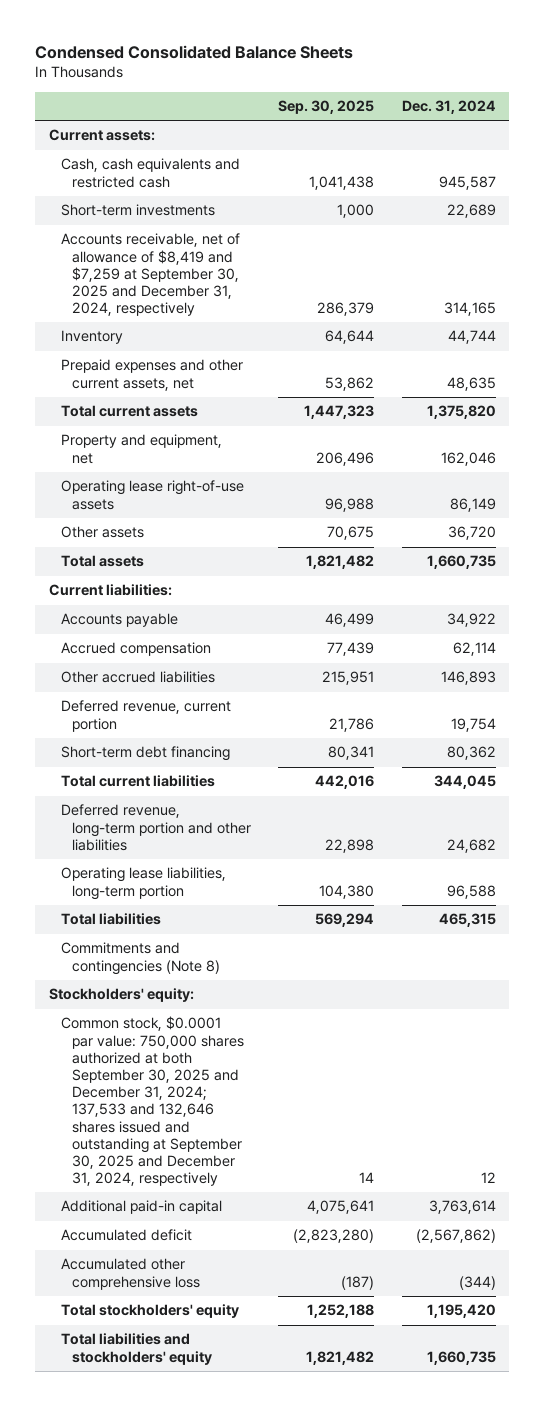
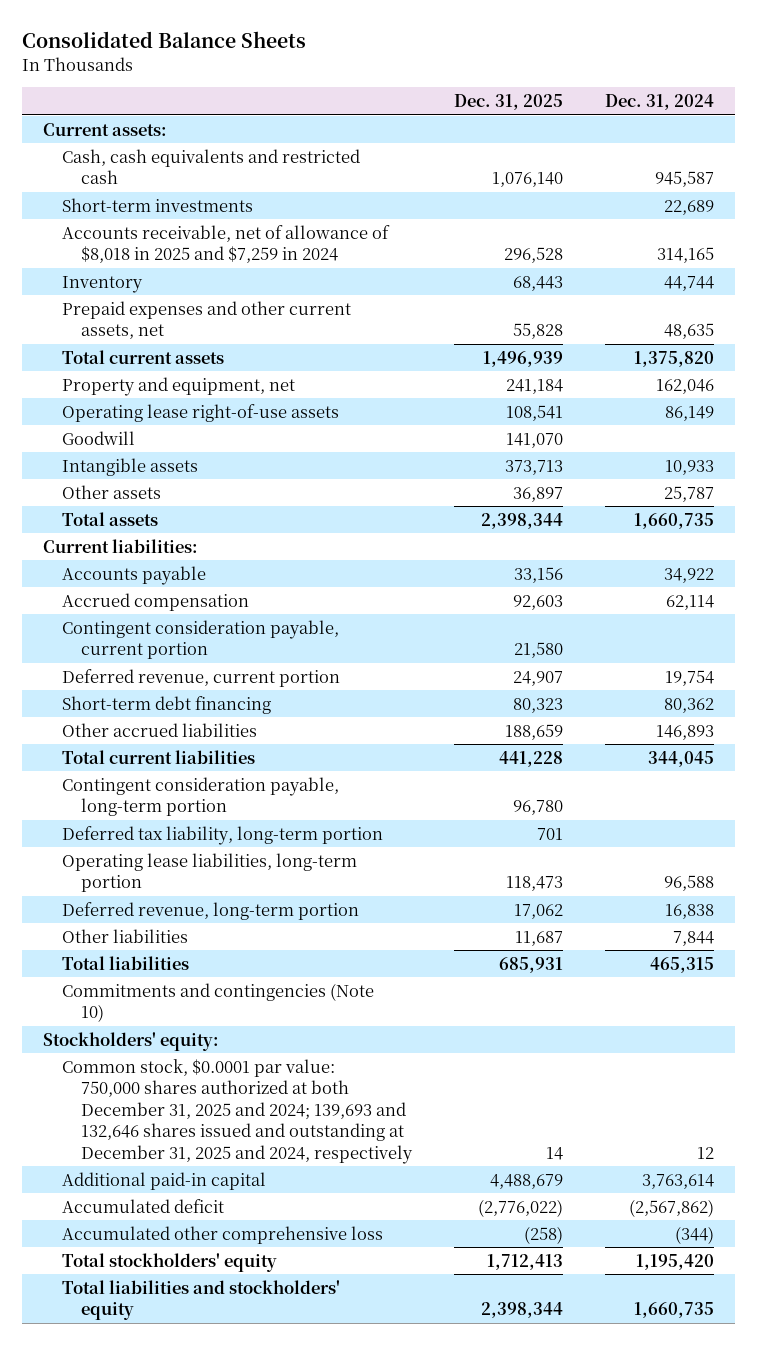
[35,44,354,59] Condensed Consolidated Balance Sheets -> [22,31,307,49] Consolidated Balance Sheets
[278,100,375,115] Sep. 30, 2025 -> none
none -> [453,94,563,111] Dec. 31, 2025
[60,233,240,317] Accounts receivable, net of allowance of $8,419 and $7,259 at September 30, 2025 and December 31, 2024, respectively -> [61,224,390,264] Accounts receivable, net of allowance of $8,018 in 2025 and $7,259 in 2024
none -> [61,430,135,445] Goodwill
none -> [61,457,198,476] Intangible assets
[447,526,496,541] 36,720 -> [663,485,714,502] 25,787
none -> [61,619,339,660] Contingent consideration payable, current portion
[60,671,215,684] Other accrued liabilities -> [61,722,257,737] Other accrued liabilities
[60,804,252,851] Deferred revenue, long-term portion and other liabilities -> none
none -> [61,776,339,817] Contingent consideration payable, long-term portion
none -> [61,825,383,845] Deferred tax liability, long-term portion
none -> [61,901,359,920] Deferred revenue, long-term portion
none -> [61,928,188,943] Other liabilities
[60,942,221,975] Commitments and contingencies (Note 8) -> [61,982,374,1023] Commitments and contingencies (Note 10)
[60,1016,245,1187] Common stock, $0.0001 par value: 750,000 shares authorized at both September 30, 2025 and December 31, 2024; 137,533 and 132,646 shares issued and outstanding at September 30, 2025 and December 31, 2024, respectively -> [61,1058,413,1164] Common stock, $0.0001 par value: 750,000 shares authorized at both December 31, 2025 and 2024; 139,693 and 132,646 shares issued and outstanding at December 31, 2025 and 2024, respectively

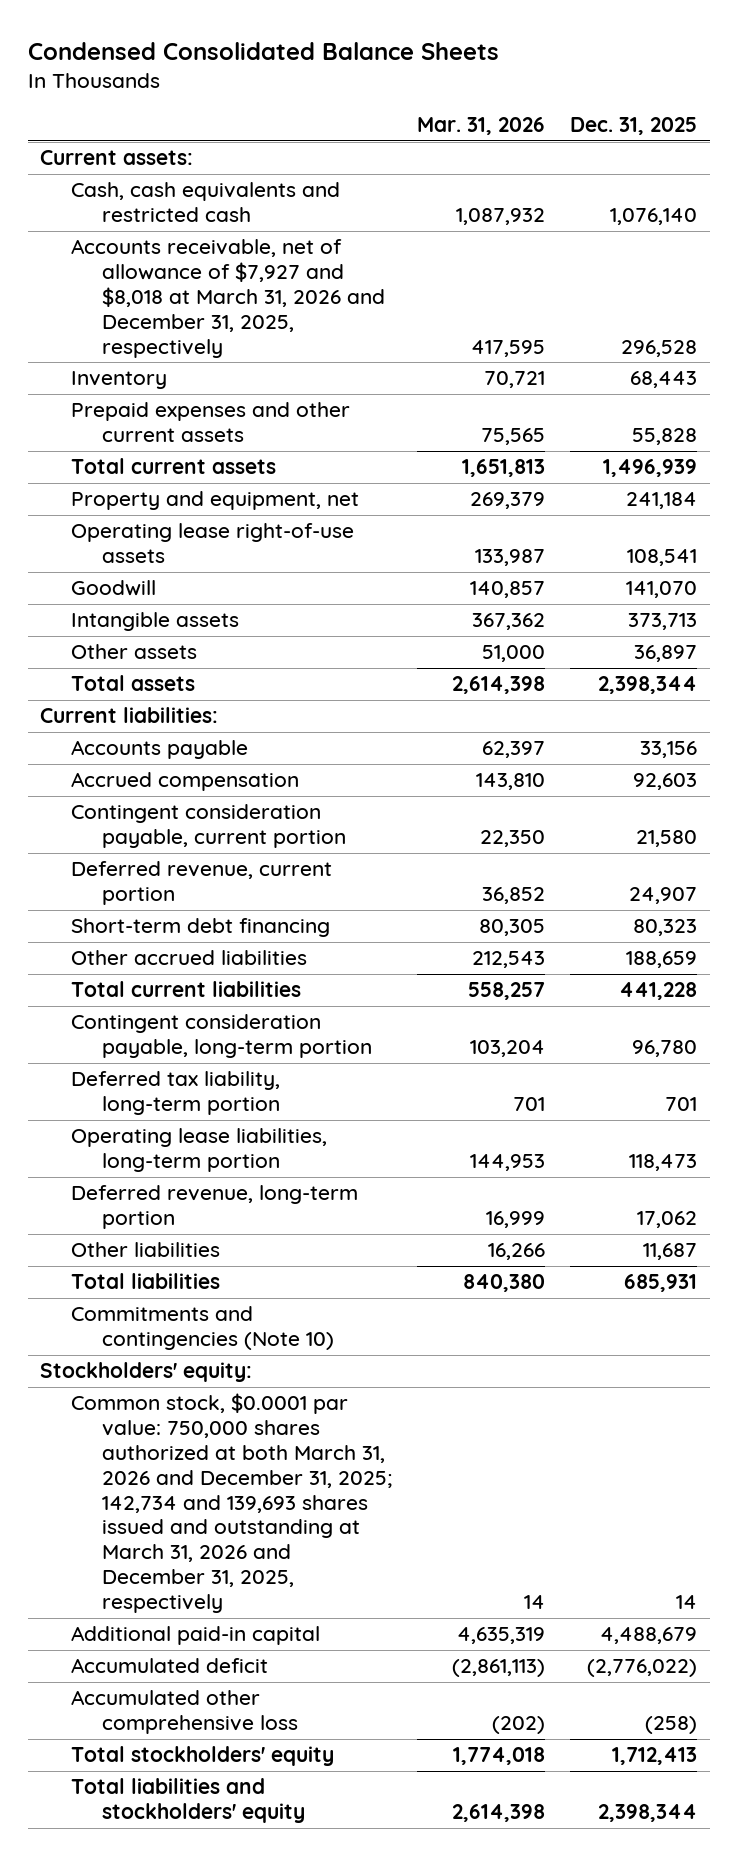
[22,31,307,49] Consolidated Balance Sheets -> [27,41,499,60] Condensed Consolidated Balance Sheets
[604,94,714,111] Dec. 31, 2024 -> none
none -> [417,117,546,136] Mar. 31, 2026
[61,197,253,212] Short-term investments -> none
[61,224,390,264] Accounts receivable, net of allowance of $8,018 in 2025 and $7,259 in 2024 -> [71,239,386,358] Accounts receivable, net of allowance of $7,927 and $8,018 at March 31, 2026 and December 31, 2025, respectively
[61,300,351,340] Prepaid expenses and other current assets, net -> [71,402,351,443] Prepaid expenses and other current assets
[61,1058,413,1164] Common stock, $0.0001 par value: 750,000 shares authorized at both December 31, 2025 and 2024; 139,693 and 132,646 shares issued and outstanding at December 31, 2025 and 2024, respectively -> [71,1393,393,1613] Common stock, $0.0001 par value: 750,000 shares authorized at both March 31, 2026 and December 31, 2025; 142,734 and 139,693 shares issued and outstanding at March 31, 2026 and December 31, 2025, respectively

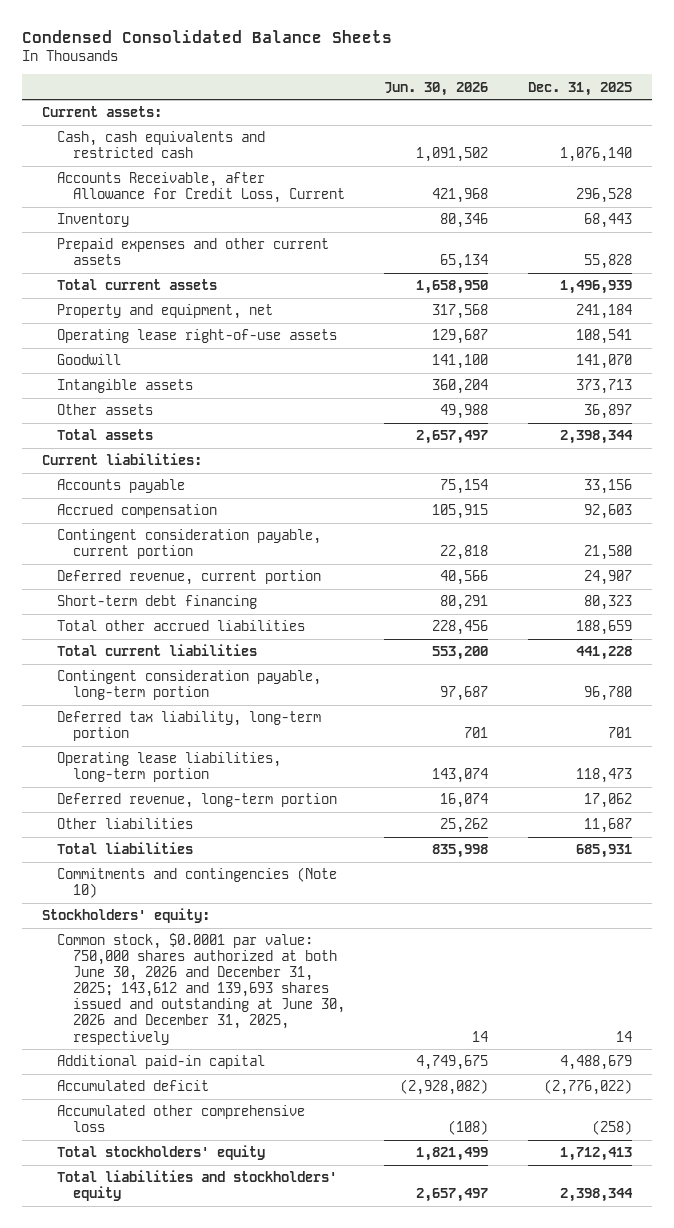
[417,117,546,136] Mar. 31, 2026 -> none
none -> [384,81,489,96] Jun. 30, 2026
[71,239,386,358] Accounts receivable, net of allowance of $7,927 and $8,018 at March 31, 2026 and December 31, 2025, respectively -> [57,172,345,204] Accounts Receivable, after Allowance for Credit Loss, Current
[71,950,308,966] Other accrued liabilities -> [57,620,306,632] Total other accrued liabilities
[71,1393,393,1613] Common stock, $0.0001 par value: 750,000 shares authorized at both March 31, 2026 and December 31, 2025; 142,734 and 139,693 shares issued and outstanding at March 31, 2026 and December 31, 2025, respectively -> [57,933,345,1045] Common stock, $0.0001 par value: 750,000 shares authorized at both June 30, 2026 and December 31, 2025; 143,612 and 139,693 shares issued and outstanding at June 30, 2026 and December 31, 2025, respectively

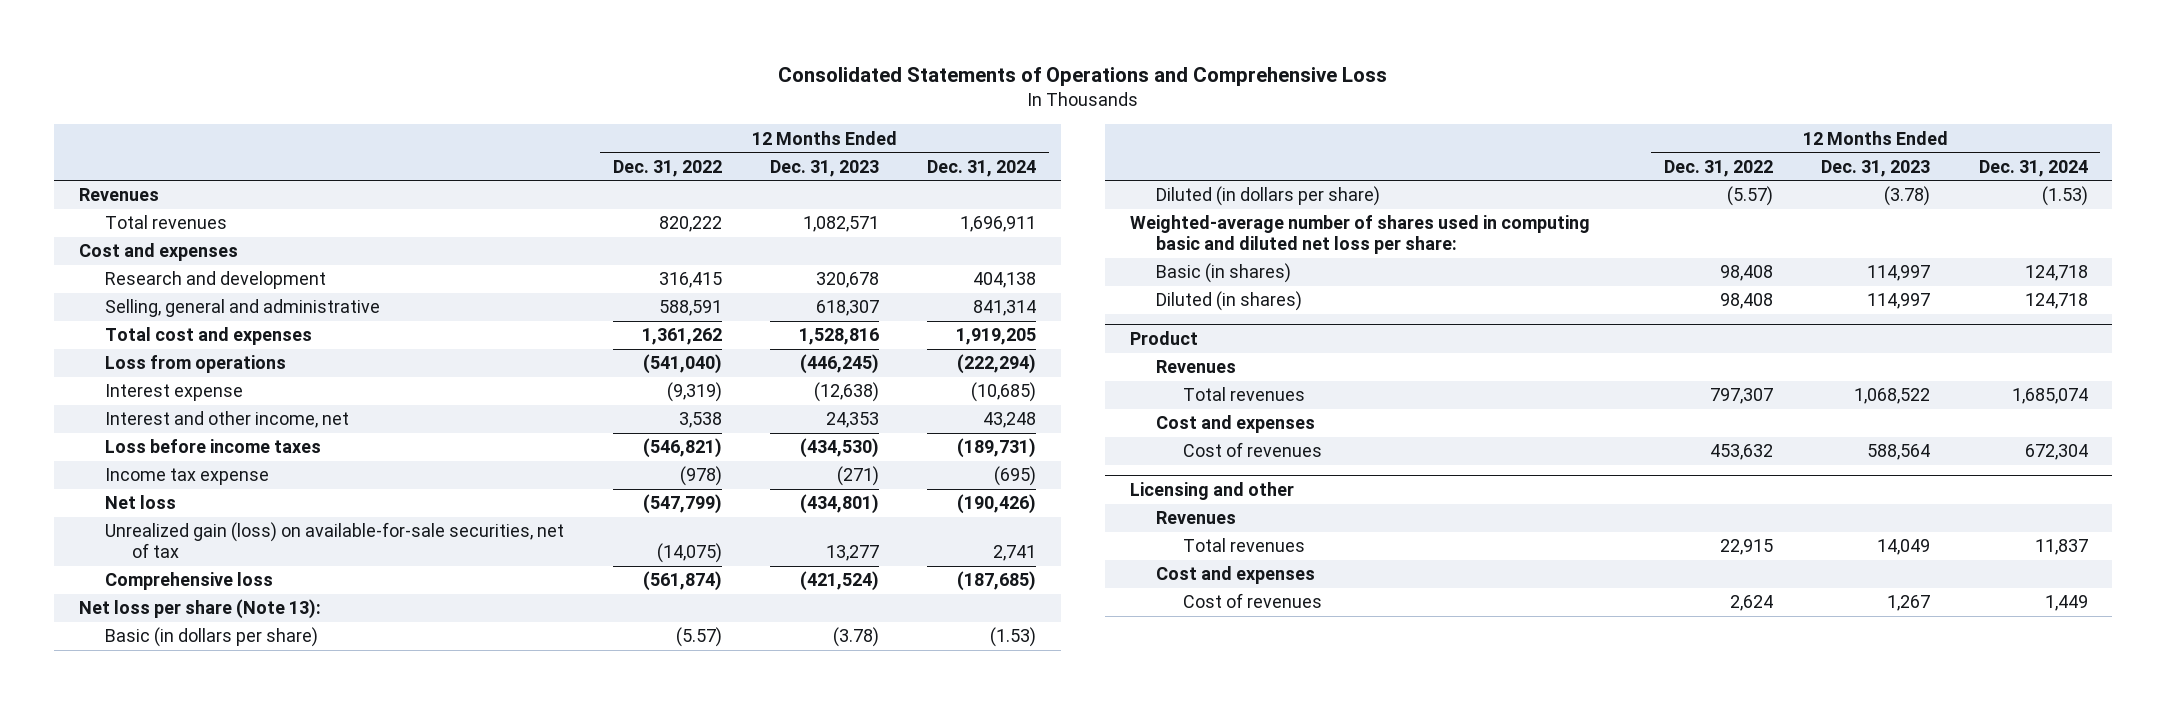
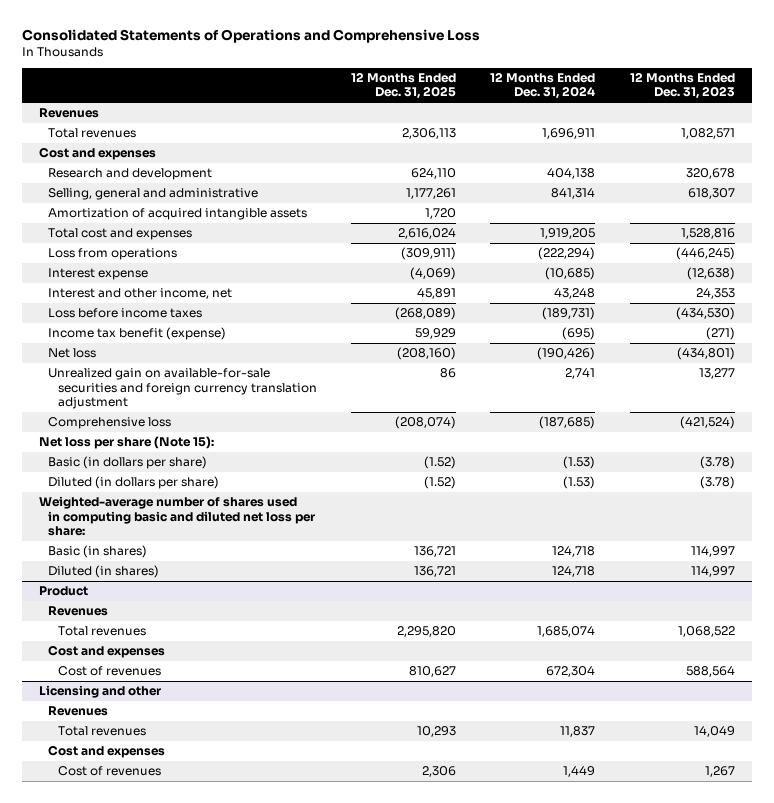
[612,159,722,177] Dec. 31, 2022 -> none
none -> [351,72,457,100] 12 Months Ended Dec. 31, 2025
none -> [48,208,308,221] Amortization of acquired intangible assets
[105,468,270,486] Income tax expense -> [48,327,227,341] Income tax benefit (expense)
[105,522,565,559] Unrealized gain (loss) on available-for-sale securities, net of tax -> [48,368,317,409] Unrealized gain on available-for-sale securities and foreign currency translation adjustment
[78,599,321,620] Net loss per share (Note 13): -> [38,436,214,450] Net loss per share (Note 15):

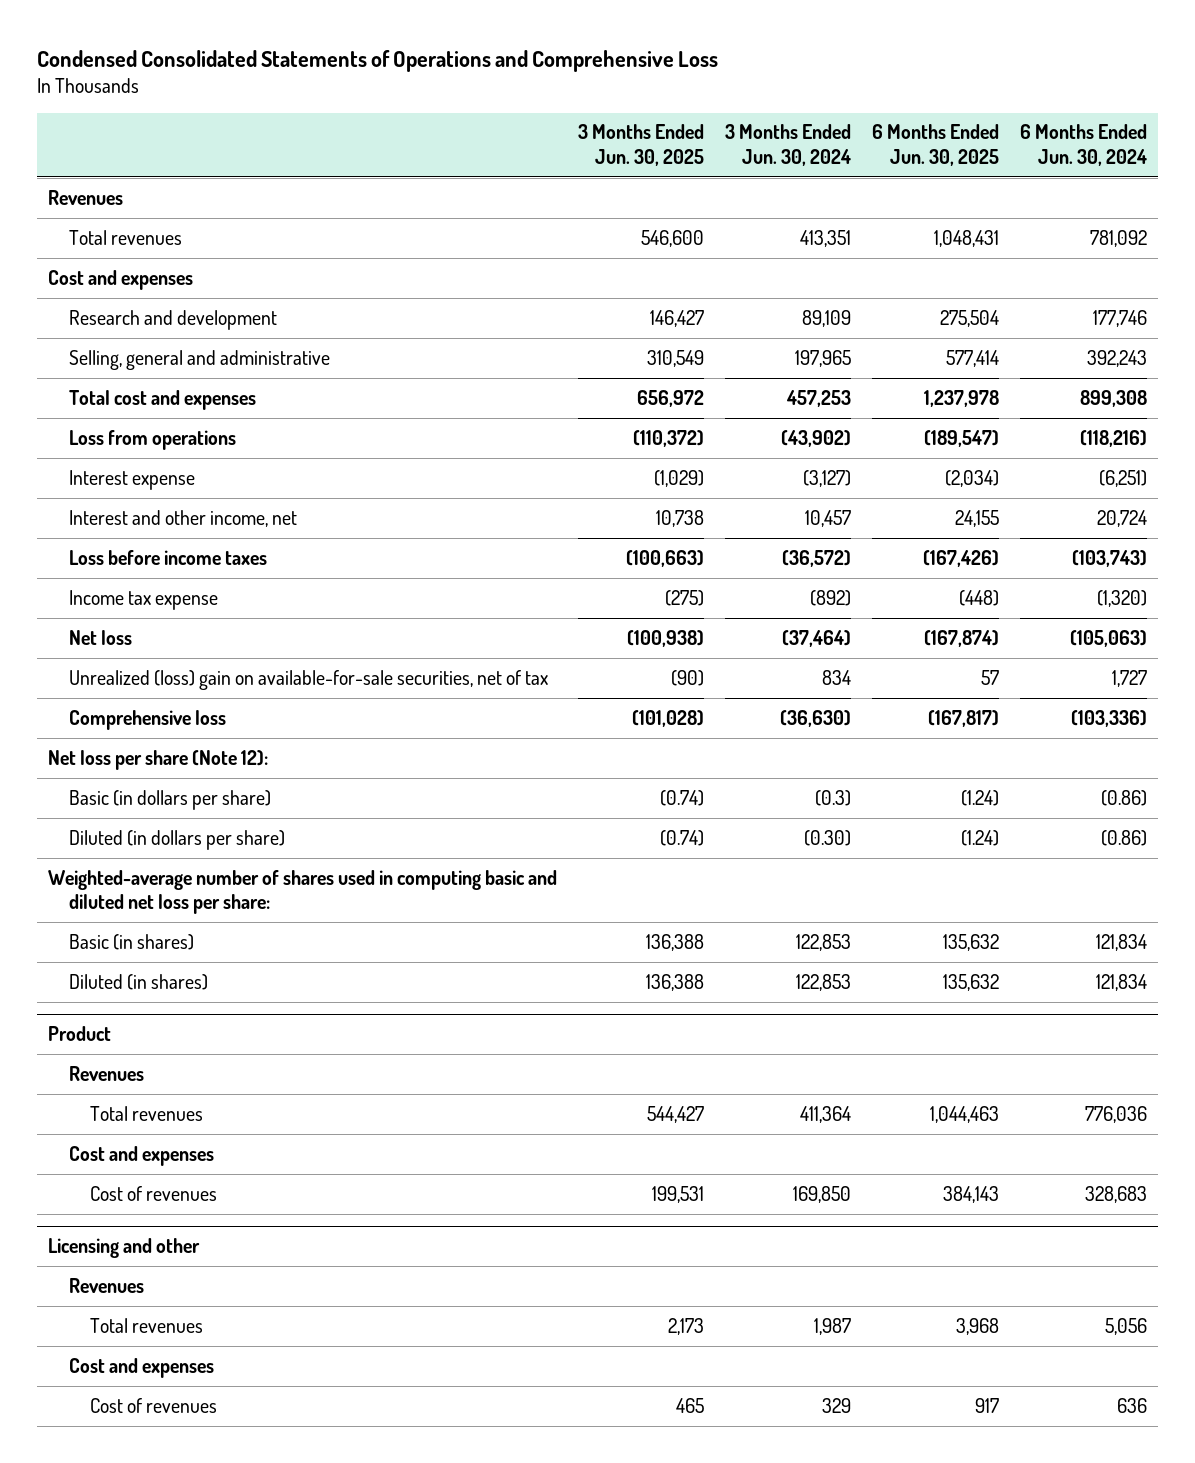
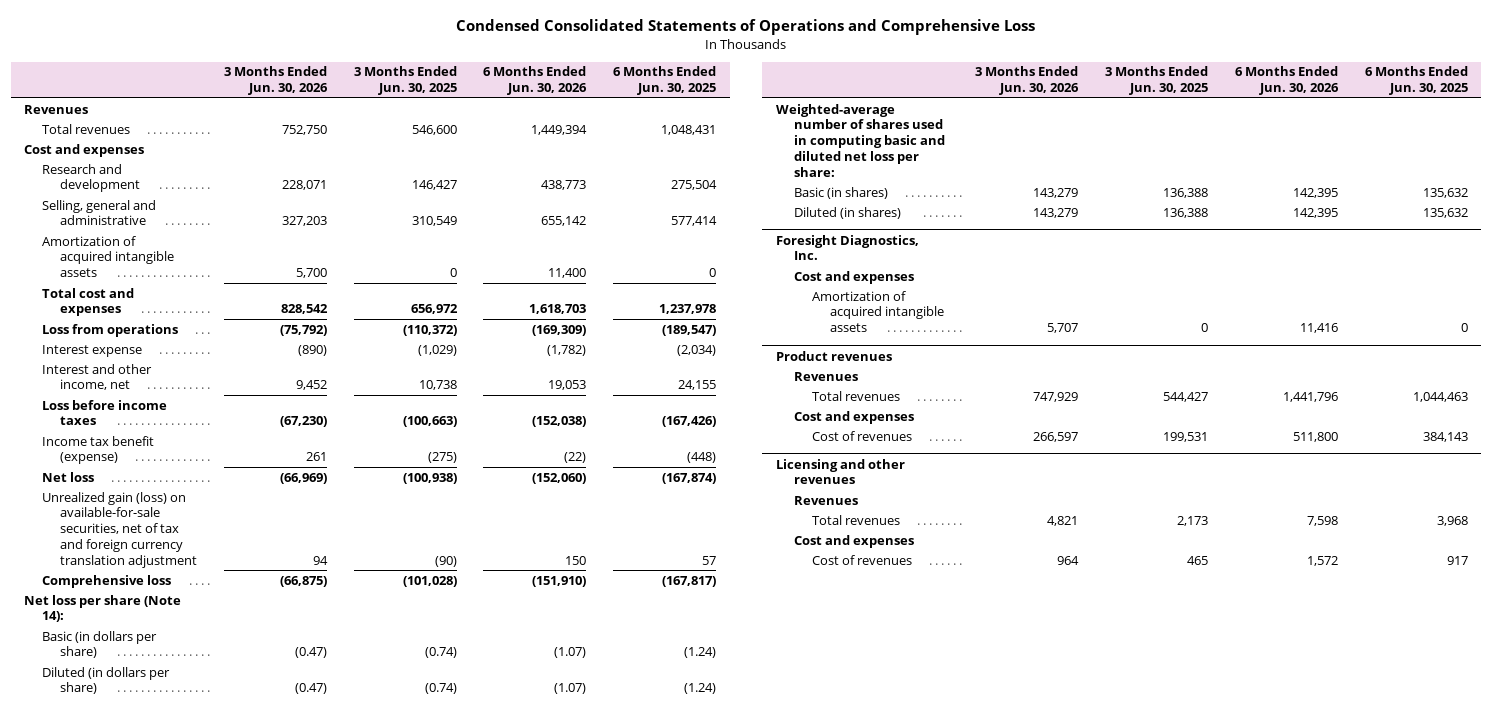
[725,124,852,167] 3 Months Ended Jun. 30, 2024 -> none
[1020,124,1148,167] 6 Months Ended Jun. 30, 2024 -> none
none -> [223,66,328,96] 3 Months Ended Jun. 30, 2026
none -> [483,66,588,96] 6 Months Ended Jun. 30, 2026
none -> [42,235,175,278] Amortization of acquired intangible assets
[68,589,218,610] Income tax expense -> [42,435,155,465] Income tax benefit (expense)
[68,669,548,690] Unrealized (loss) gain on available-for-sale securities, net of tax -> [42,491,198,568] Unrealized gain (loss) on available-for-sale securities, net of tax and foreign currency translation adjustment
[47,749,268,770] Net loss per share (Note 12): -> [24,594,182,623] Net loss per share (Note 14):
none -> [775,234,919,261] Foresight Diagnostics, Inc.
none -> [793,270,914,284] Cost and expenses
none -> [811,290,944,333] Amortization of acquired intangible assets
[47,1026,111,1042] Product -> [775,350,892,361] Product revenues
[47,1238,200,1259] Licensing and other -> [775,458,905,485] Licensing and other revenues

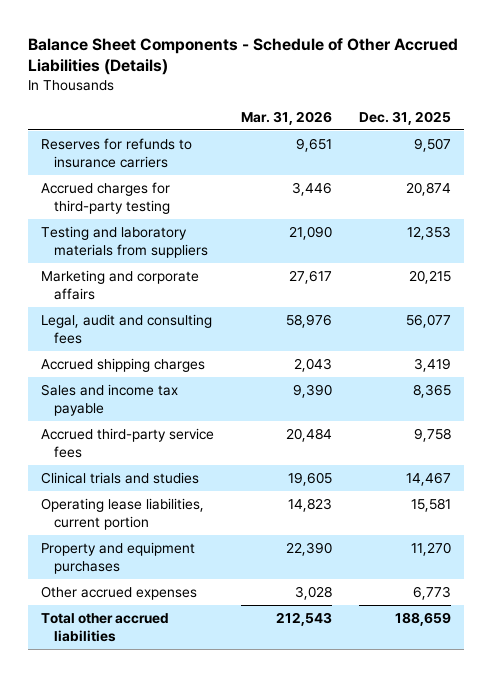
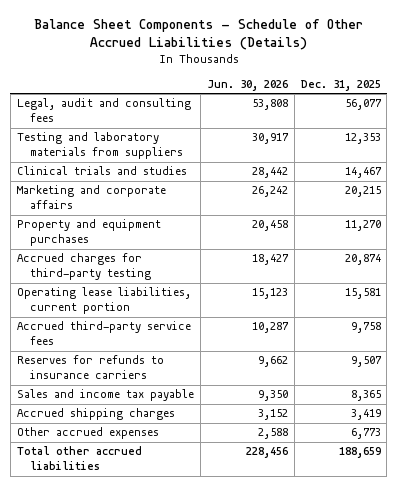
[241,110,333,125] Mar. 31, 2026 -> none
none -> [206,79,288,91] Jun. 30, 2026
[41,225,208,258] Testing and laboratory materials from suppliers -> [16,132,183,160] Testing and laboratory materials from suppliers
[41,269,200,300] Marketing and corporate affairs -> [16,185,166,210] Marketing and corporate affairs
[41,181,171,214] Accrued charges for third-party testing -> [16,253,151,281] Accrued charges for third-party testing
[41,497,205,530] Operating lease liabilities, current portion -> [16,287,191,315] Operating lease liabilities, current portion
[41,427,215,458] Accrued third-party service fees -> [16,321,191,346] Accrued third-party service fees
[41,137,193,168] Reserves for refunds to insurance carriers -> [16,355,164,380] Reserves for refunds to insurance carriers
[41,383,179,416] Sales and income tax payable -> [16,389,194,402] Sales and income tax payable
[41,357,206,372] Accrued shipping charges -> [16,408,175,421] Accrued shipping charges

